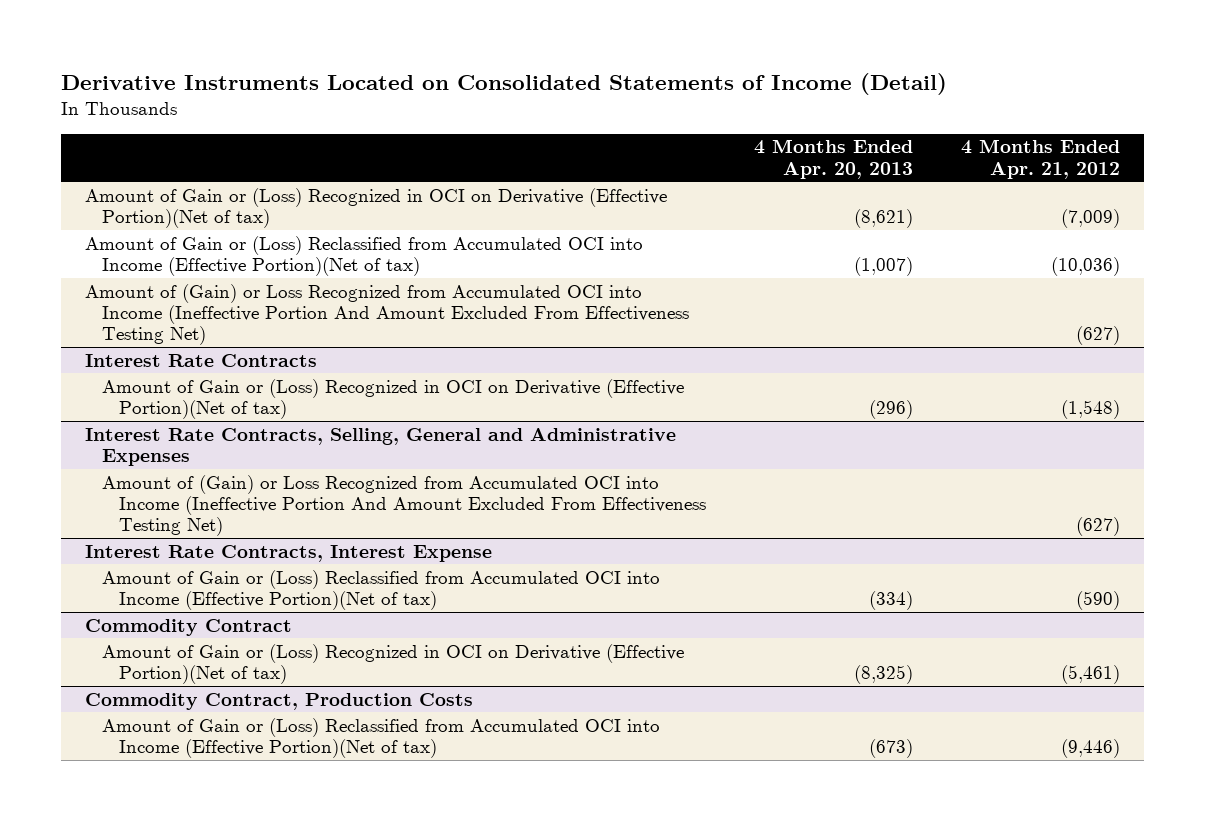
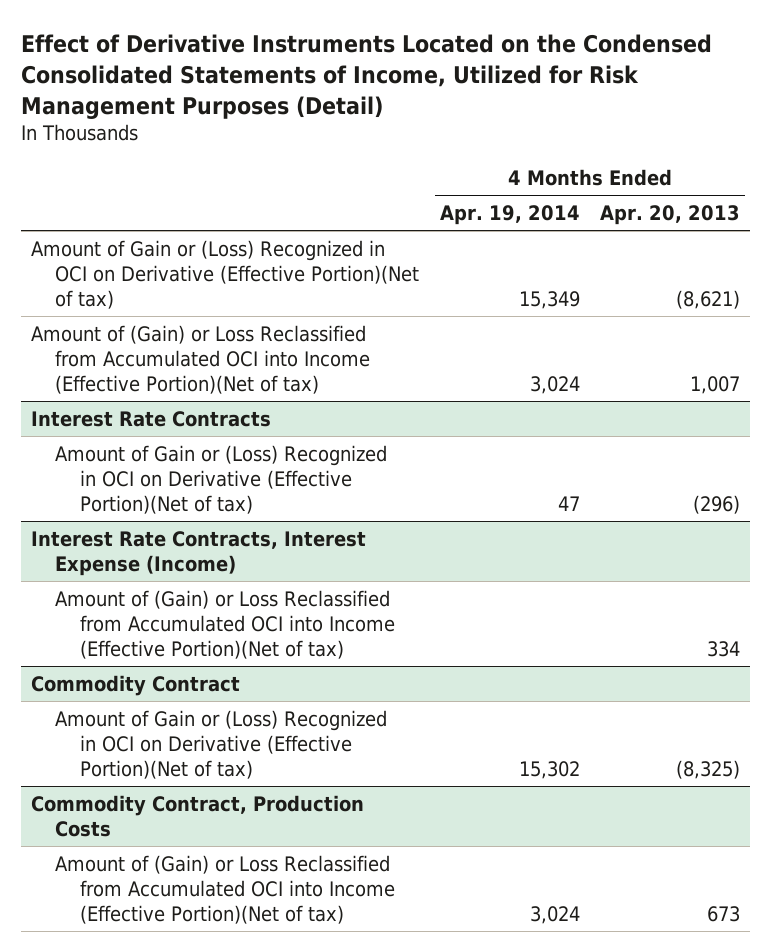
[60,72,947,95] Derivative Instruments Located on Consolidated Statements of Income (Detail) -> [21,33,713,119] Effect of Derivative Instruments Located on the Condensed Consolidated Statements of Income, Utilized for Risk Management Purposes (Detail)
[961,139,1121,179] 4 Months Ended Apr. 21, 2012 -> none
none -> [439,204,580,225] Apr. 19, 2014
[85,283,689,346] Amount of (Gain) or Loss Recognized from Accumulated OCI into Income (Ineffective Portion And Amount Excluded From Effectiveness Testing Net) -> none
[85,235,644,277] Amount of Gain or (Loss) Reclassified from Accumulated OCI into Income (Effective Portion)(Net of tax) -> [31,324,371,394] Amount of (Gain) or Loss Reclassified from Accumulated OCI into Income (Effective Portion)(Net of tax)
[854,257,914,277] (1,007) -> [689,375,740,394] 1,007
[85,427,677,467] Interest Rate Contracts, Selling, General and Administrative Expenses -> none
[101,474,706,537] Amount of (Gain) or Loss Recognized from Accumulated OCI into Income (Ineffective Portion And Amount Excluded From Effectiveness Testing Net) -> none
[85,544,493,562] Interest Rate Contracts, Interest Expense -> [31,530,367,576] Interest Rate Contracts, Interest Expense (Income)
[101,569,660,611] Amount of Gain or (Loss) Reclassified from Accumulated OCI into Income (Effective Portion)(Net of tax) -> [55,589,395,659] Amount of (Gain) or Loss Reclassified from Accumulated OCI into Income (Effective Portion)(Net of tax)
[869,591,914,611] (334) -> [706,640,740,657] 334
[101,717,660,759] Amount of Gain or (Loss) Reclassified from Accumulated OCI into Income (Effective Portion)(Net of tax) -> [55,854,395,924] Amount of (Gain) or Loss Reclassified from Accumulated OCI into Income (Effective Portion)(Net of tax)
[869,739,914,759] (673) -> [706,905,740,922] 673

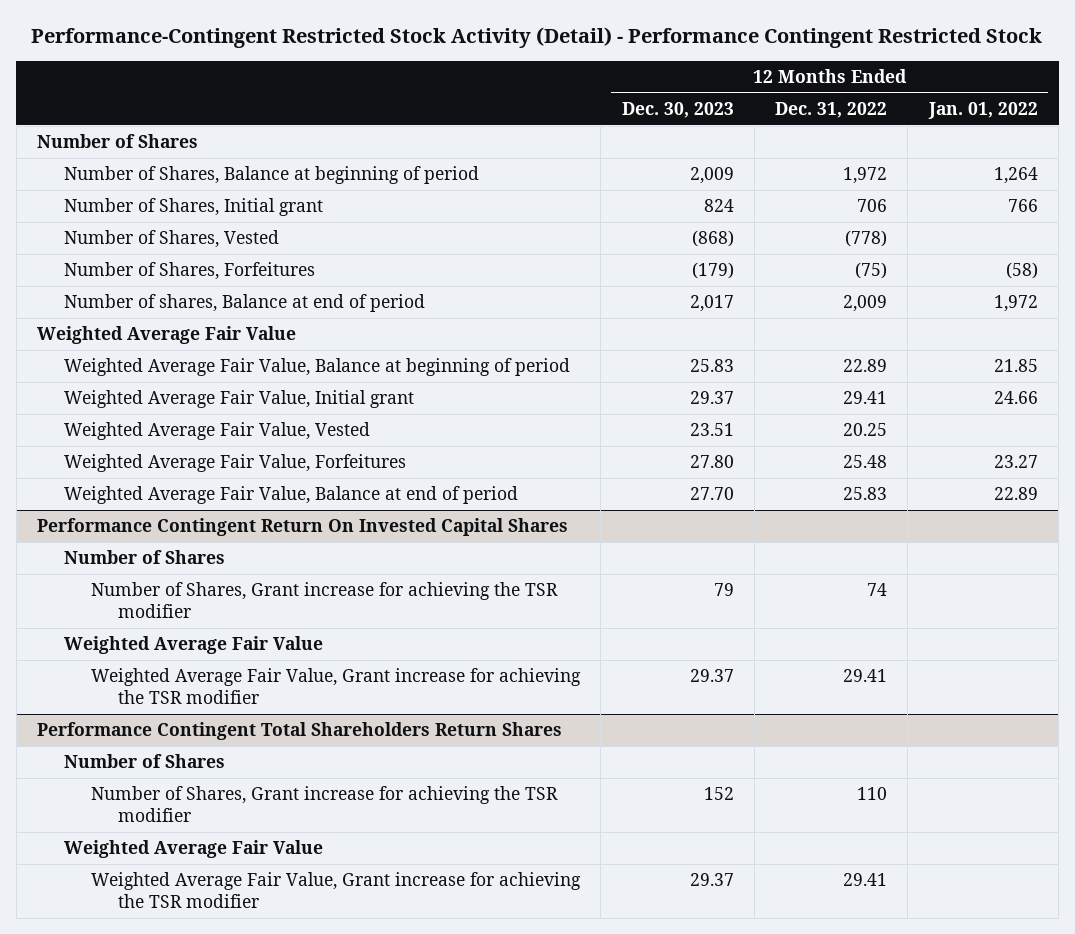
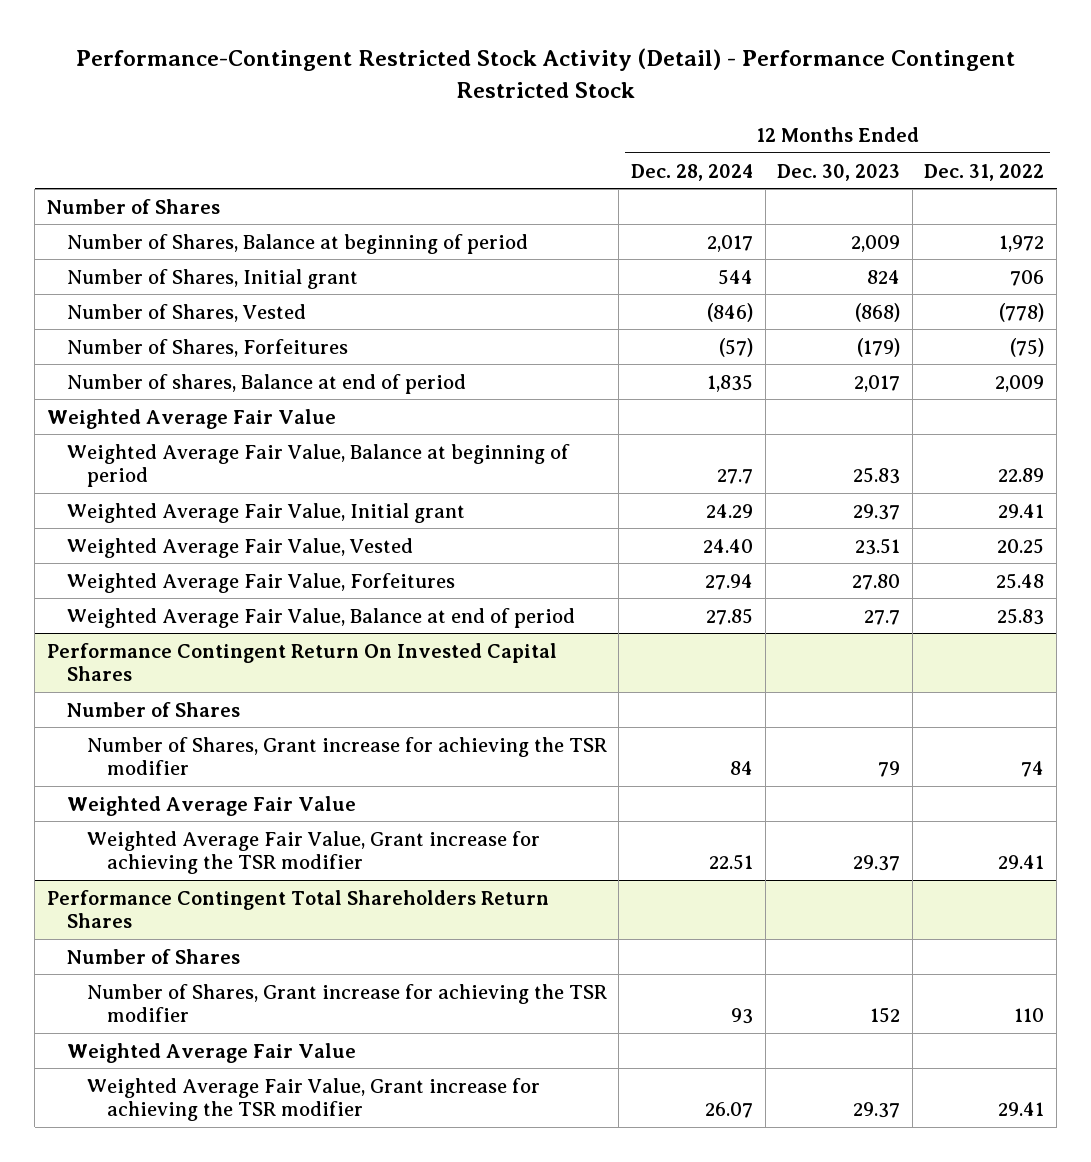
[927,101,1038,119] Jan. 01, 2022 -> none
none -> [631,163,754,181] Dec. 28, 2024
[689,487,734,501] 27.70 -> [864,609,901,625] 27.7

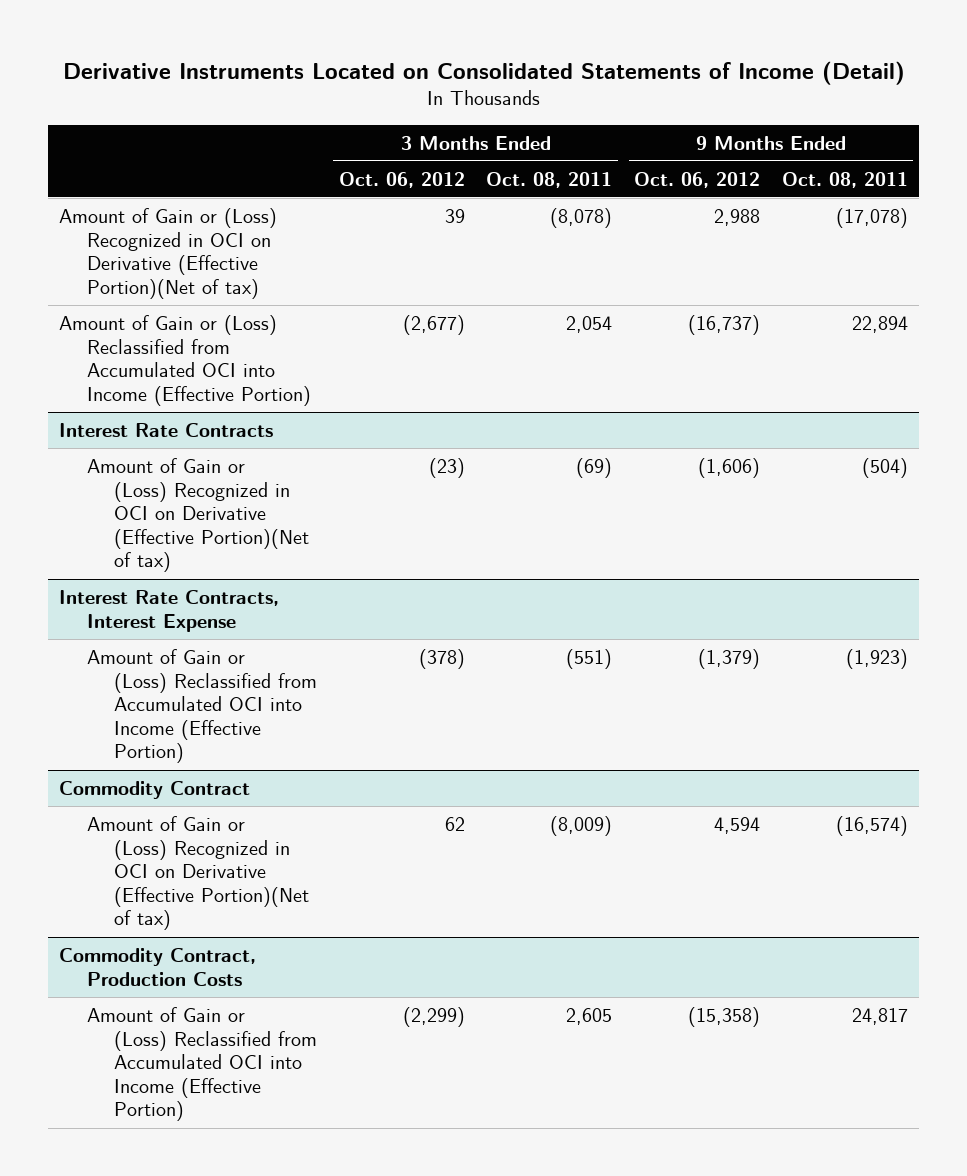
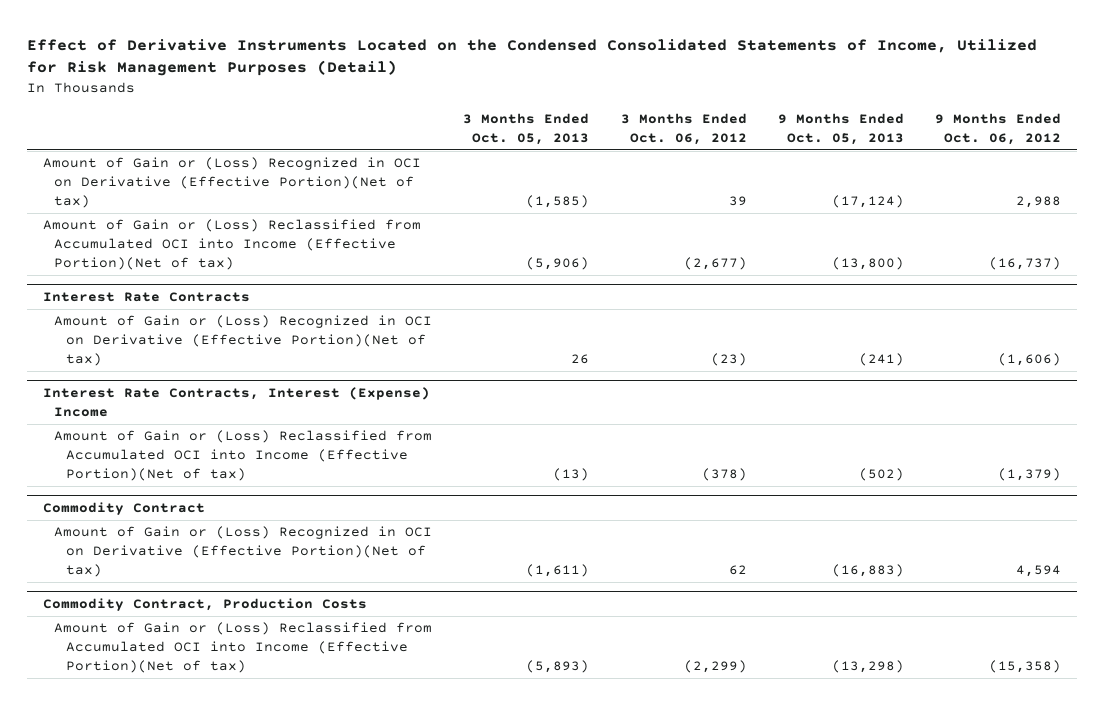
[62,60,905,85] Derivative Instruments Located on Consolidated Statements of Income (Detail) -> [27,38,1038,77] Effect of Derivative Instruments Located on the Condensed Consolidated Statements of Income, Utilized for Risk Management Purposes (Detail)
[486,171,613,188] Oct. 08, 2011 -> none
[781,171,908,188] Oct. 08, 2011 -> none
none -> [463,112,590,145] 3 Months Ended Oct. 05, 2013
none -> [777,112,904,145] 9 Months Ended Oct. 05, 2013
[59,314,311,406] Amount of Gain or (Loss) Reclassified from Accumulated OCI into Income (Effective Portion) -> [42,219,421,271] Amount of Gain or (Loss) Reclassified from Accumulated OCI into Income (Effective Portion)(Net of tax)
[59,589,280,632] Interest Rate Contracts, Interest Expense -> [42,386,430,417] Interest Rate Contracts, Interest (Expense) Income
[86,648,317,764] Amount of Gain or (Loss) Reclassified from Accumulated OCI into Income (Effective Portion) -> [54,430,433,482] Amount of Gain or (Loss) Reclassified from Accumulated OCI into Income (Effective Portion)(Net of tax)
[86,1006,317,1122] Amount of Gain or (Loss) Reclassified from Accumulated OCI into Income (Effective Portion) -> [54,622,433,674] Amount of Gain or (Loss) Reclassified from Accumulated OCI into Income (Effective Portion)(Net of tax)

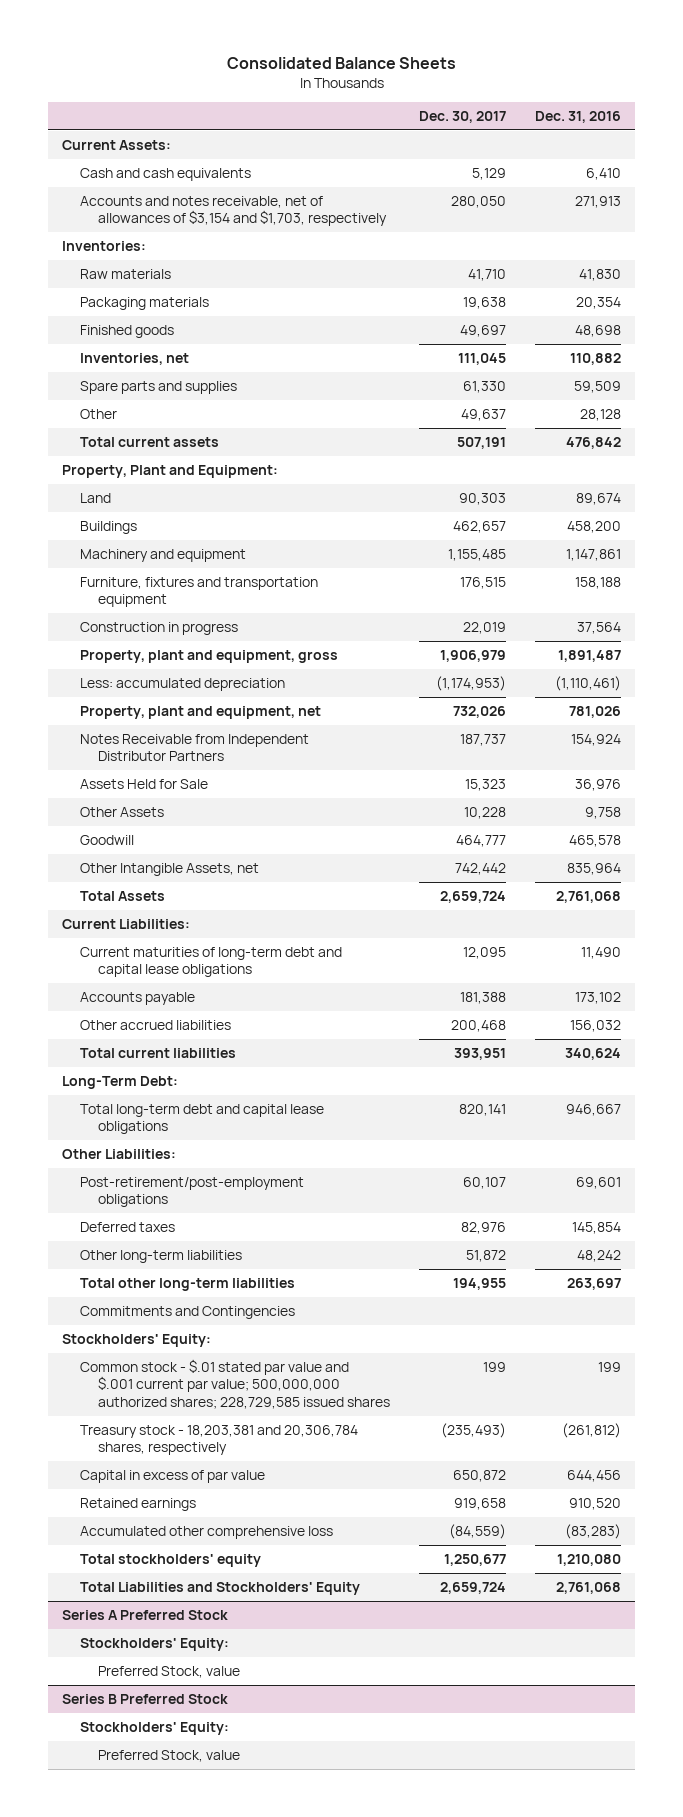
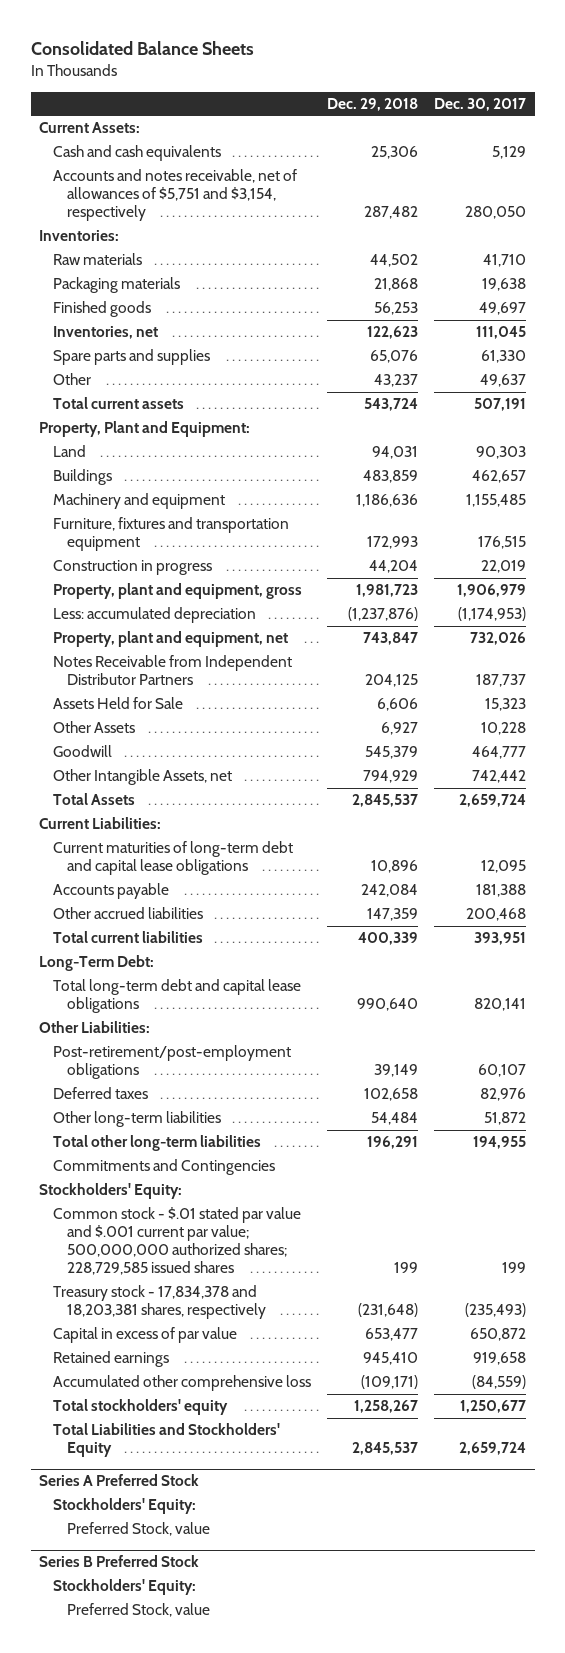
[535,110,622,123] Dec. 31, 2016 -> none
none -> [327,98,419,112] Dec. 29, 2018
[80,195,388,227] Accounts and notes receivable, net of allowances of $3,154 and $1,703, respectively -> [53,169,298,222] Accounts and notes receivable, net of allowances of $5,751 and $3,154, respectively
[80,1424,359,1456] Treasury stock - 18,203,381 and 20,306,784 shares, respectively -> [53,1285,267,1320] Treasury stock - 17,834,378 and 18,203,381 shares, respectively

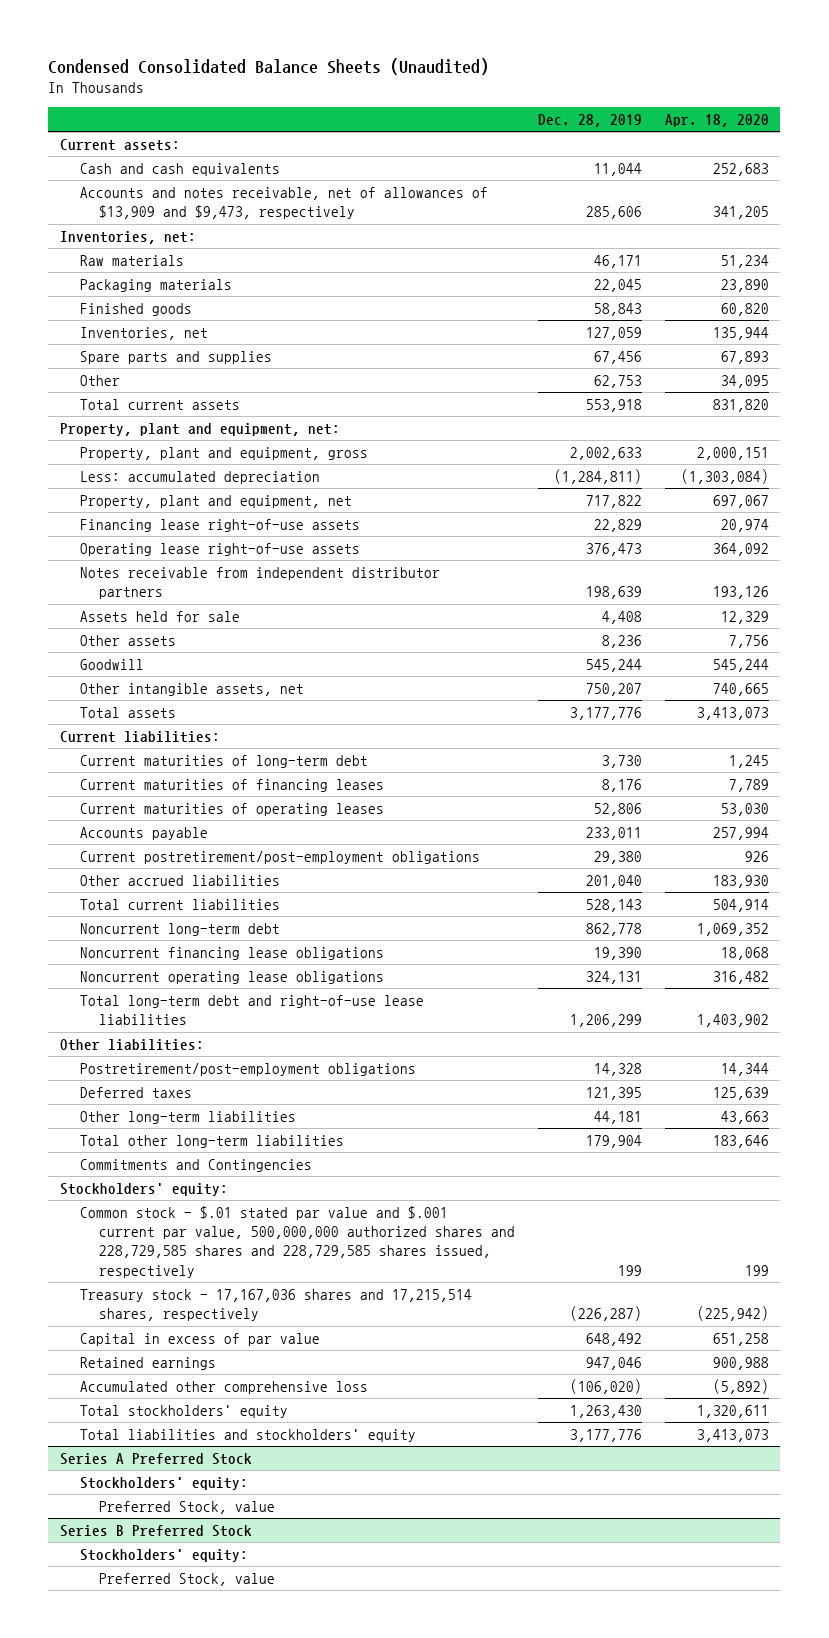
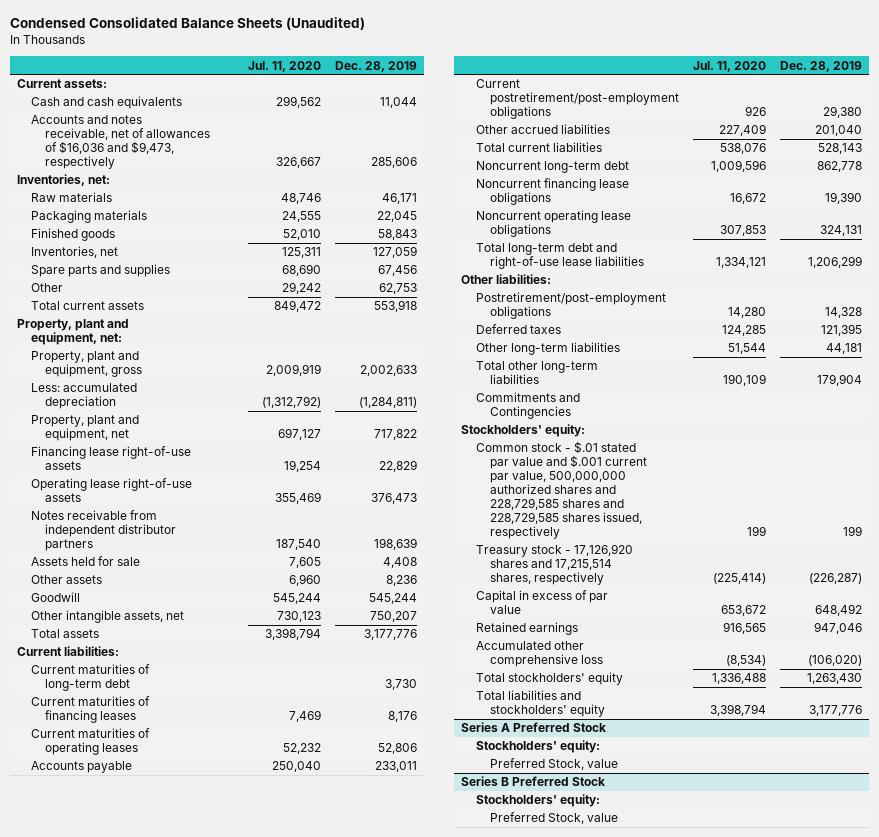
[664,113,769,127] Apr. 18, 2020 -> none
none -> [248,60,322,72] Jul. 11, 2020
[79,186,488,220] Accounts and notes receivable, net of allowances of $13,909 and $9,473, respectively -> [30,115,211,170] Accounts and notes receivable, net of allowances of $16,036 and $9,473, respectively
[79,1288,472,1322] Treasury stock - 17,167,036 shares and 17,215,514 shares, respectively -> [475,544,633,586] Treasury stock - 17,126,920 shares and 17,215,514 shares, respectively

